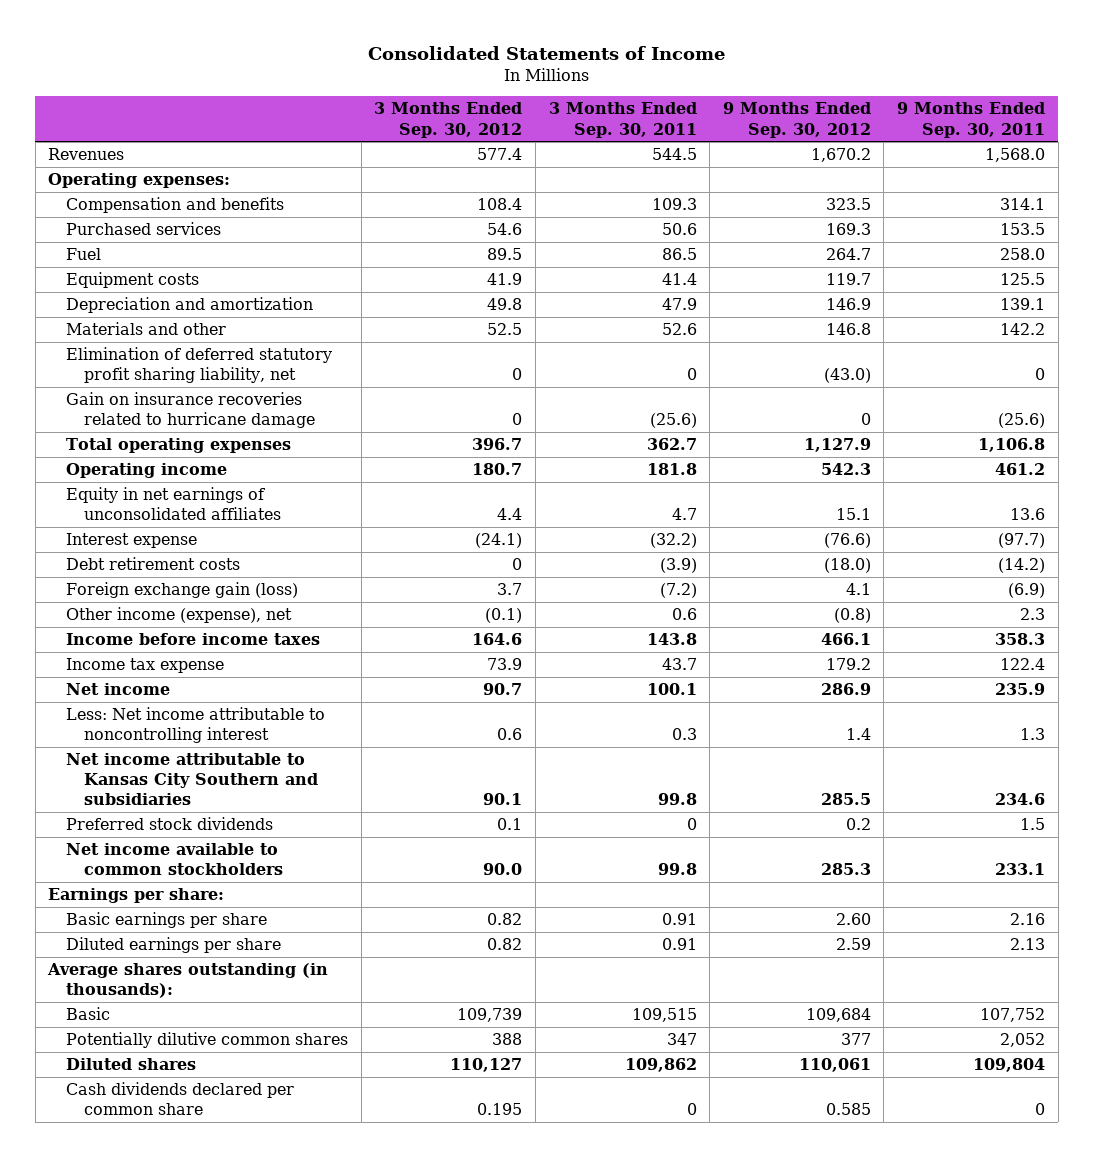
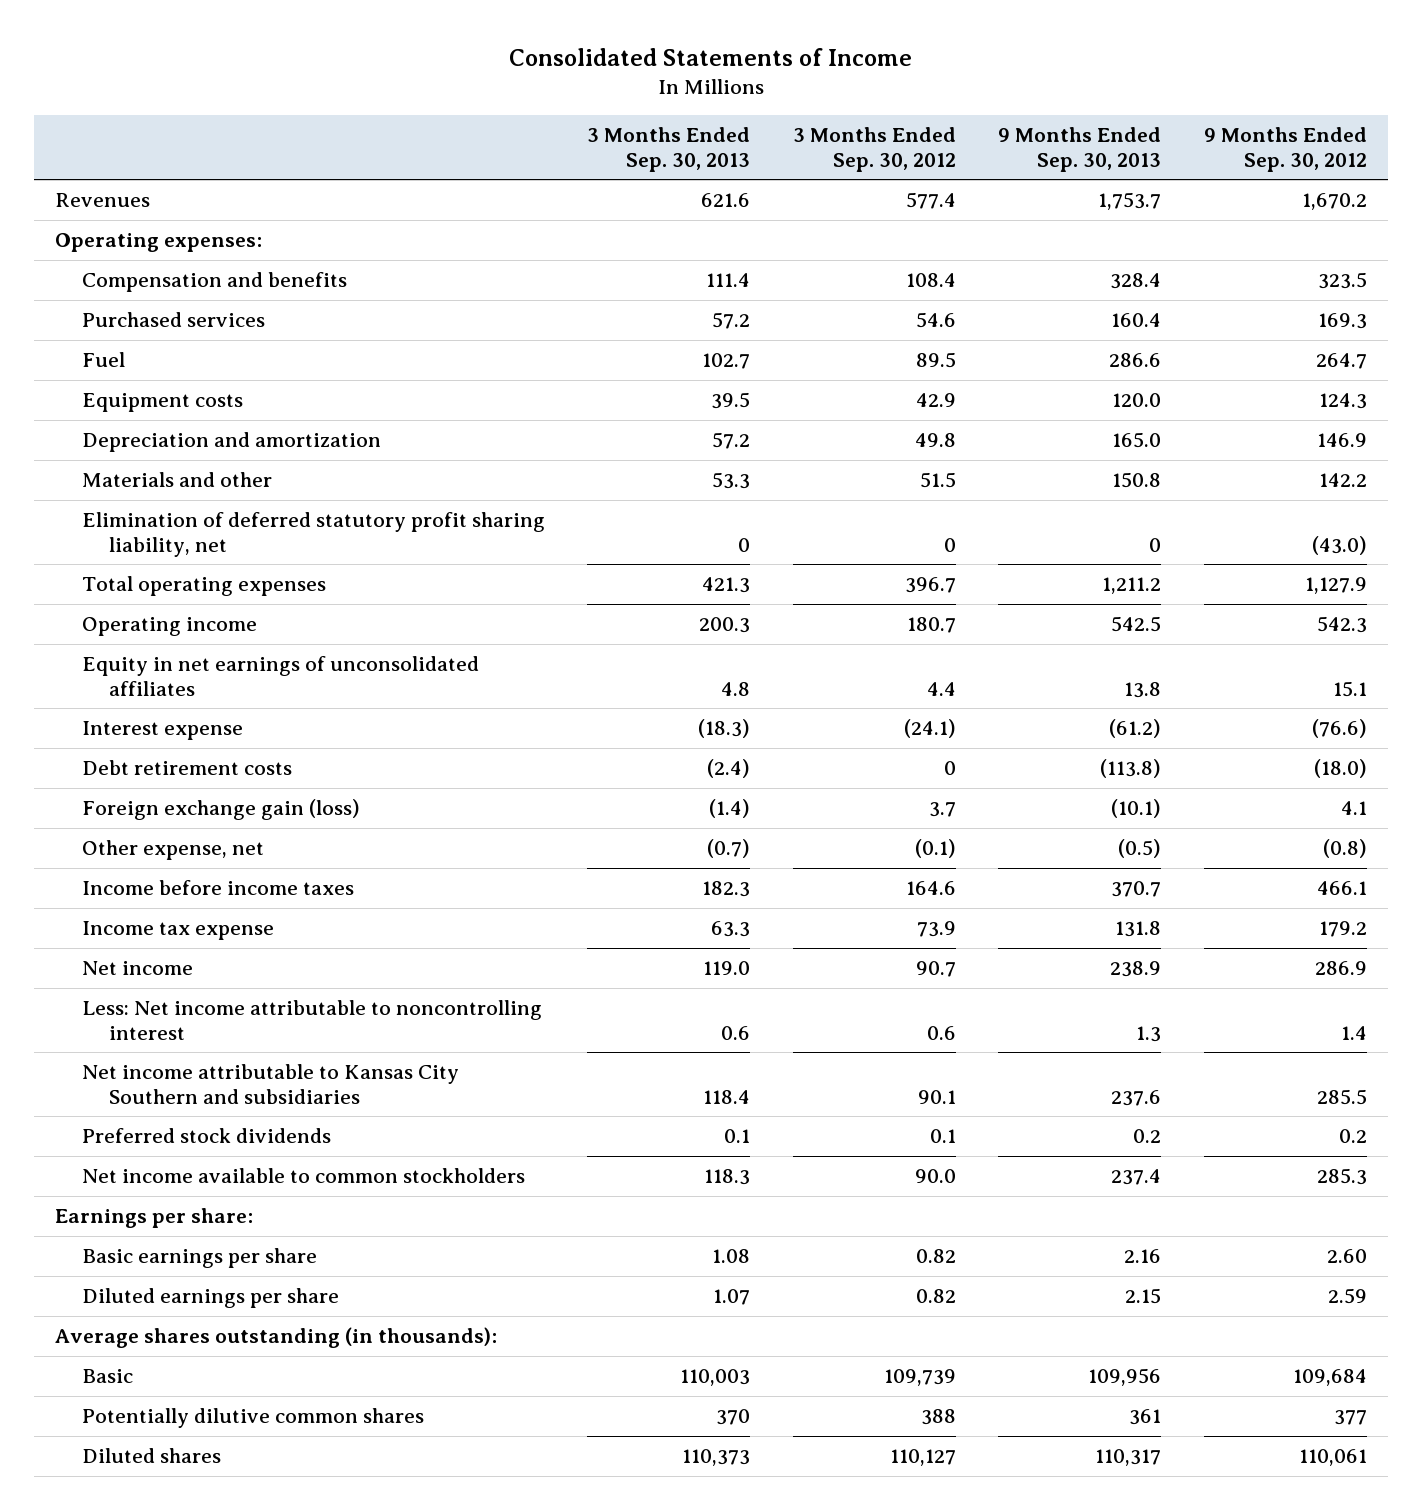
[548,102,697,138] 3 Months Ended Sep. 30, 2011 -> none
[896,102,1045,138] 9 Months Ended Sep. 30, 2011 -> none
none -> [587,127,751,172] 3 Months Ended Sep. 30, 2013
none -> [998,127,1162,172] 9 Months Ended Sep. 30, 2013
[487,273,523,286] 41.9 -> [915,393,956,408] 42.9
[825,273,871,286] 119.7 -> [1318,393,1367,410] 124.3
[487,323,523,336] 52.5 -> [919,472,956,489] 51.5
[825,323,871,336] 146.8 -> [1318,473,1367,488] 142.2
[66,392,316,429] Gain on insurance recoveries related to hurricane damage -> none
[66,607,293,624] Other income (expense), net -> [81,840,264,861] Other expense, net
[66,1082,295,1116] Cash dividends declared per common share -> none

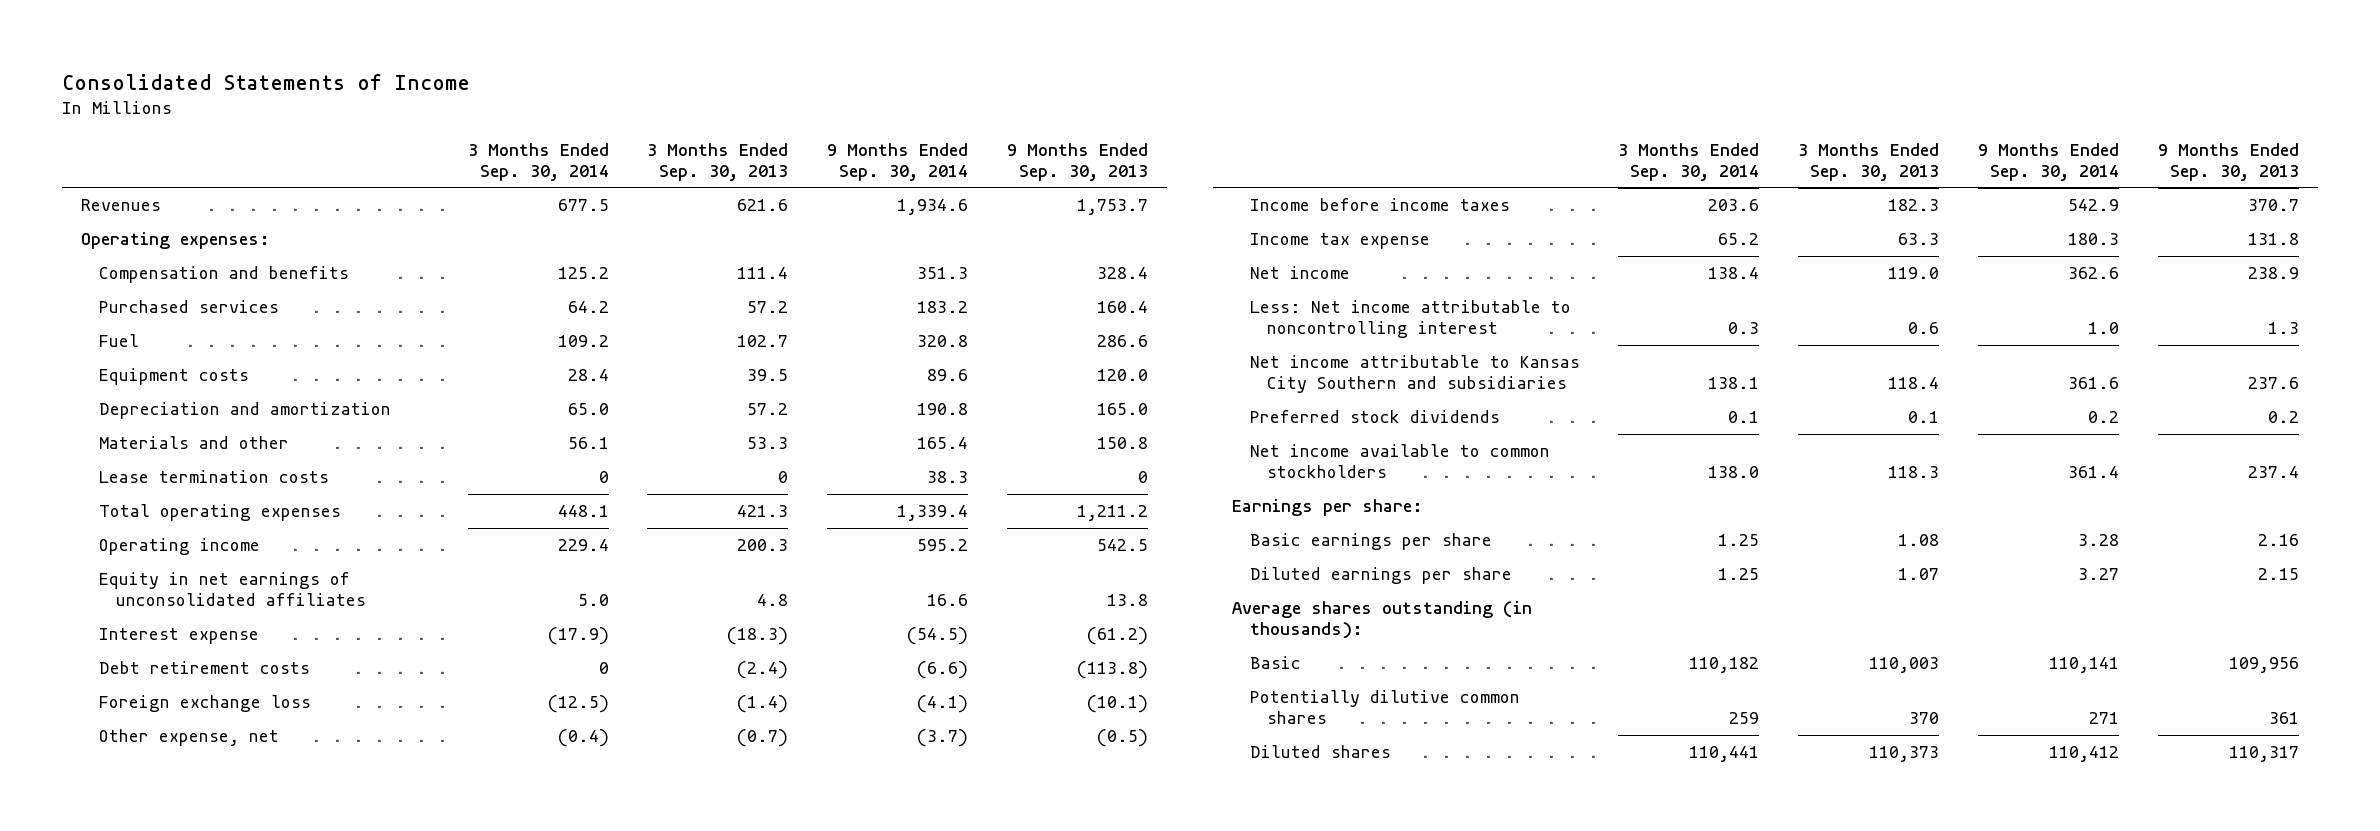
[792,127,956,172] 3 Months Ended Sep. 30, 2012 -> none
[1203,127,1367,172] 9 Months Ended Sep. 30, 2012 -> none
none -> [467,142,609,181] 3 Months Ended Sep. 30, 2014
none -> [827,142,969,181] 9 Months Ended Sep. 30, 2014
[81,512,545,557] Elimination of deferred statutory profit sharing liability, net -> none
none -> [98,470,329,484] Lease termination costs
[81,799,360,821] Foreign exchange gain (loss) -> [98,695,311,713] Foreign exchange loss

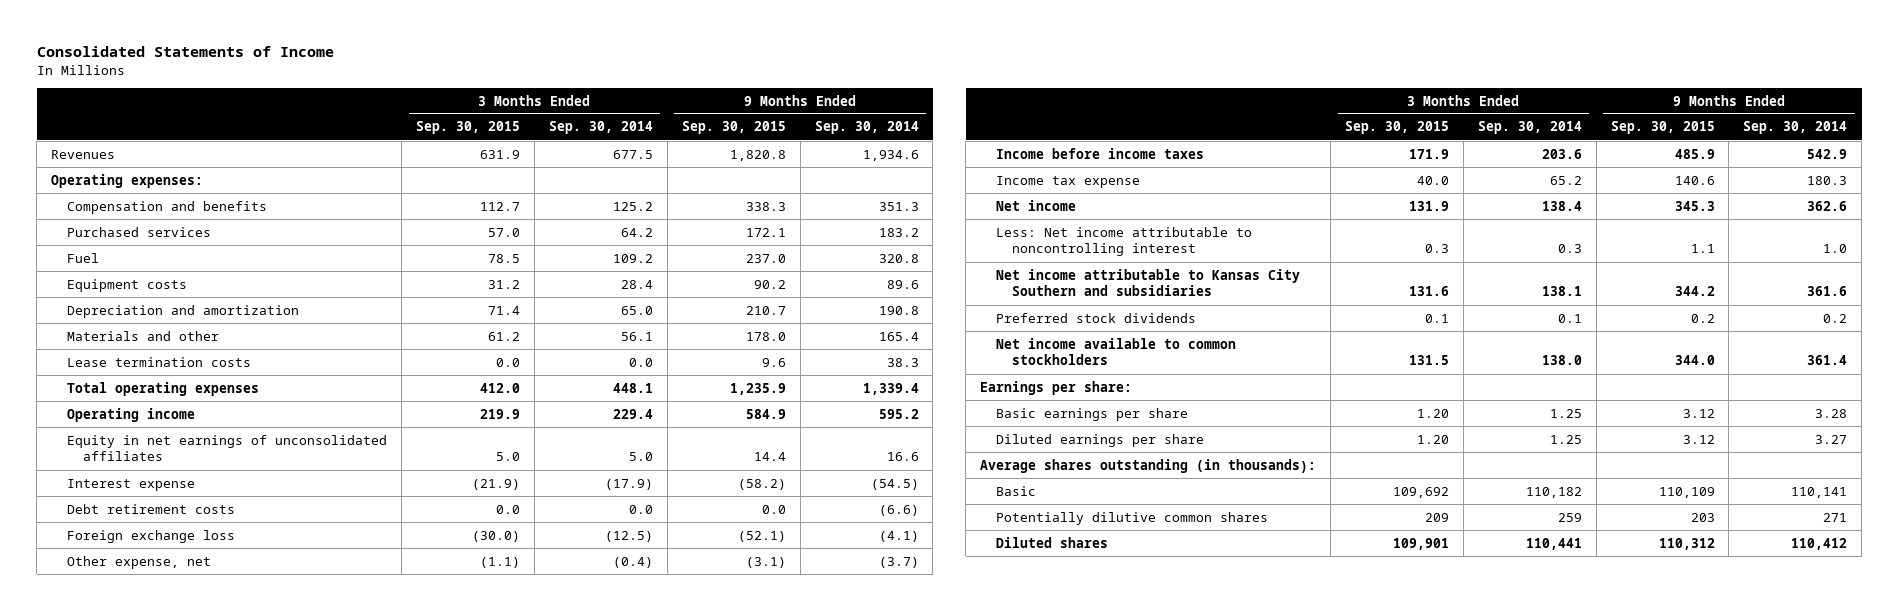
[647,142,789,181] 3 Months Ended Sep. 30, 2013 -> none
[1007,142,1149,181] 9 Months Ended Sep. 30, 2013 -> none
none -> [416,121,521,135] Sep. 30, 2015
none -> [681,121,786,135] Sep. 30, 2015
[598,471,609,484] 0 -> [628,357,653,367] 0.0
[598,662,609,675] 0 -> [628,504,653,514] 0.0

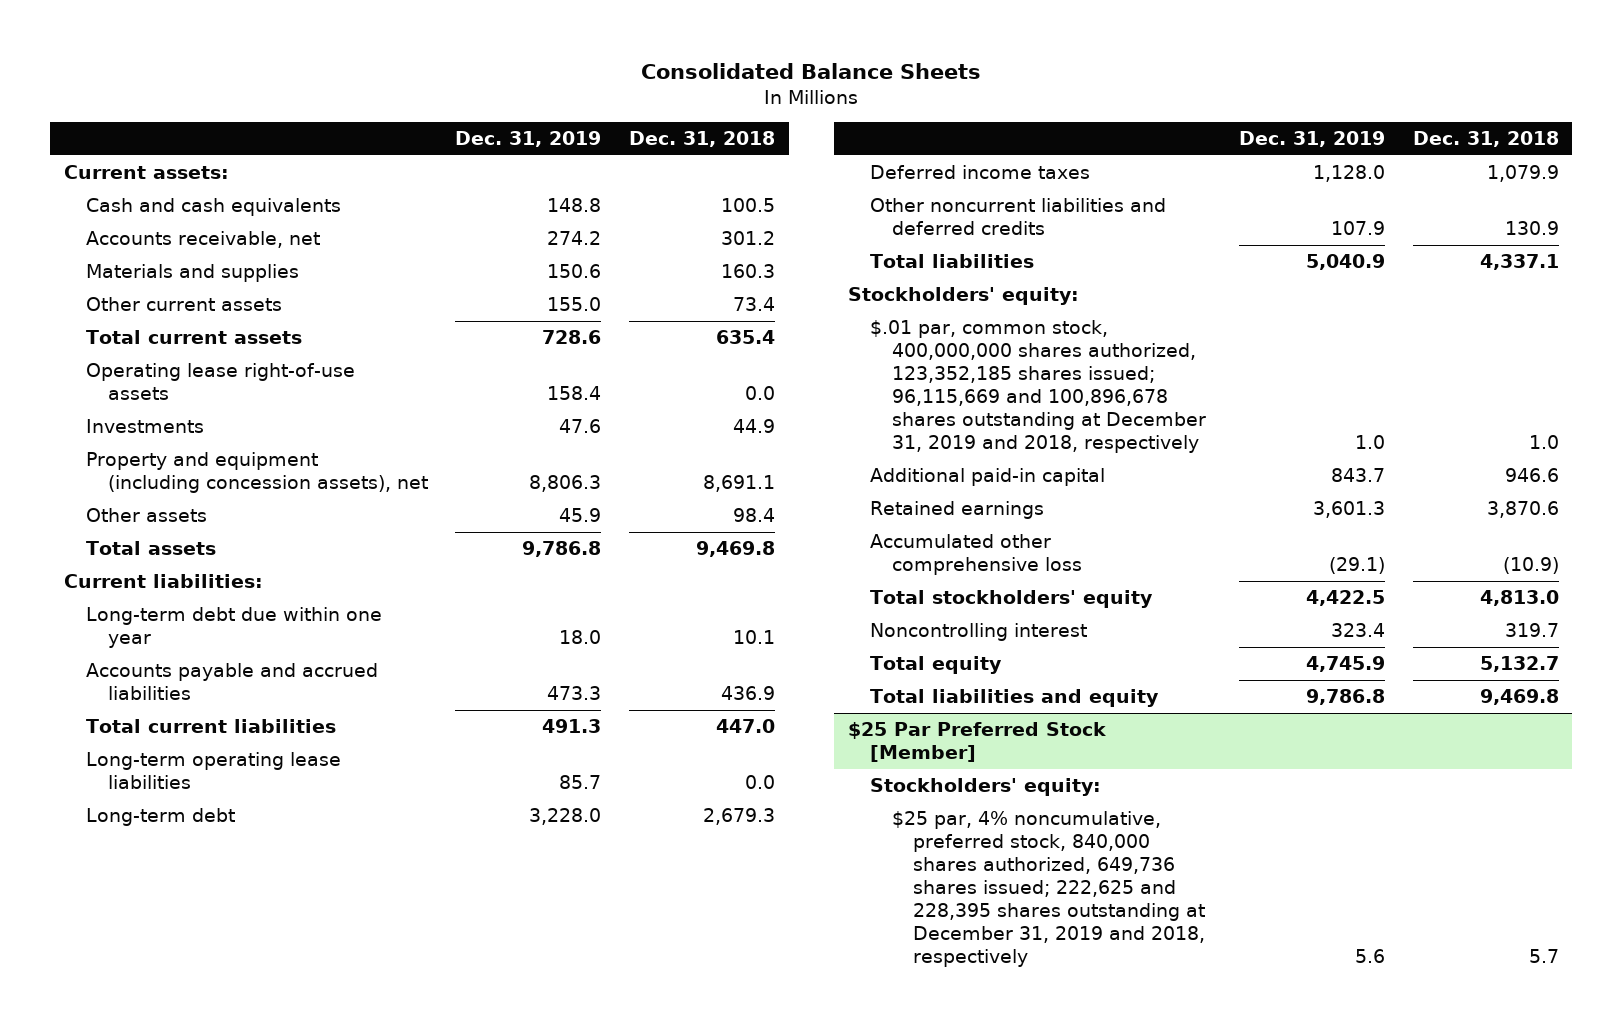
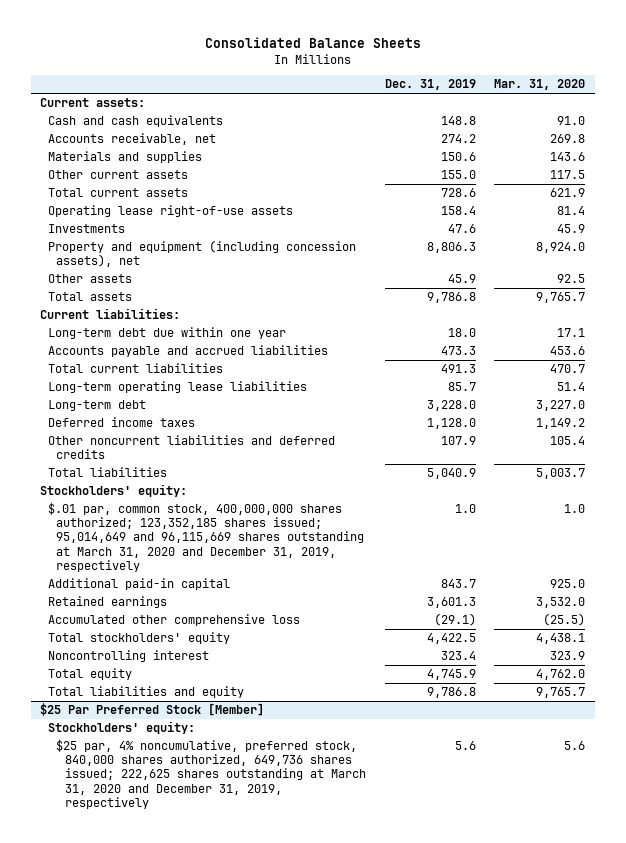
[628,131,775,148] Dec. 31, 2018 -> none
none -> [494,79,586,91] Mar. 31, 2020
[869,320,1206,453] $.01 par, common stock, 400,000,000 shares authorized, 123,352,185 shares issued; 96,115,669 and 100,896,678 shares outstanding at December 31, 2019 and 2018, respectively -> [48,502,365,572] $.01 par, common stock, 400,000,000 shares authorized; 123,352,185 shares issued; 95,014,649 and 96,115,669 shares outstanding at March 31, 2020 and December 31, 2019, respectively
[891,811,1206,967] $25 par, 4% noncumulative, preferred stock, 840,000 shares authorized, 649,736 shares issued; 222,625 and 228,395 shares outstanding at December 31, 2019 and 2018, respectively -> [56,739,366,809] $25 par, 4% noncumulative, preferred stock, 840,000 shares authorized, 649,736 shares issued; 222,625 shares outstanding at March 31, 2020 and December 31, 2019, respectively

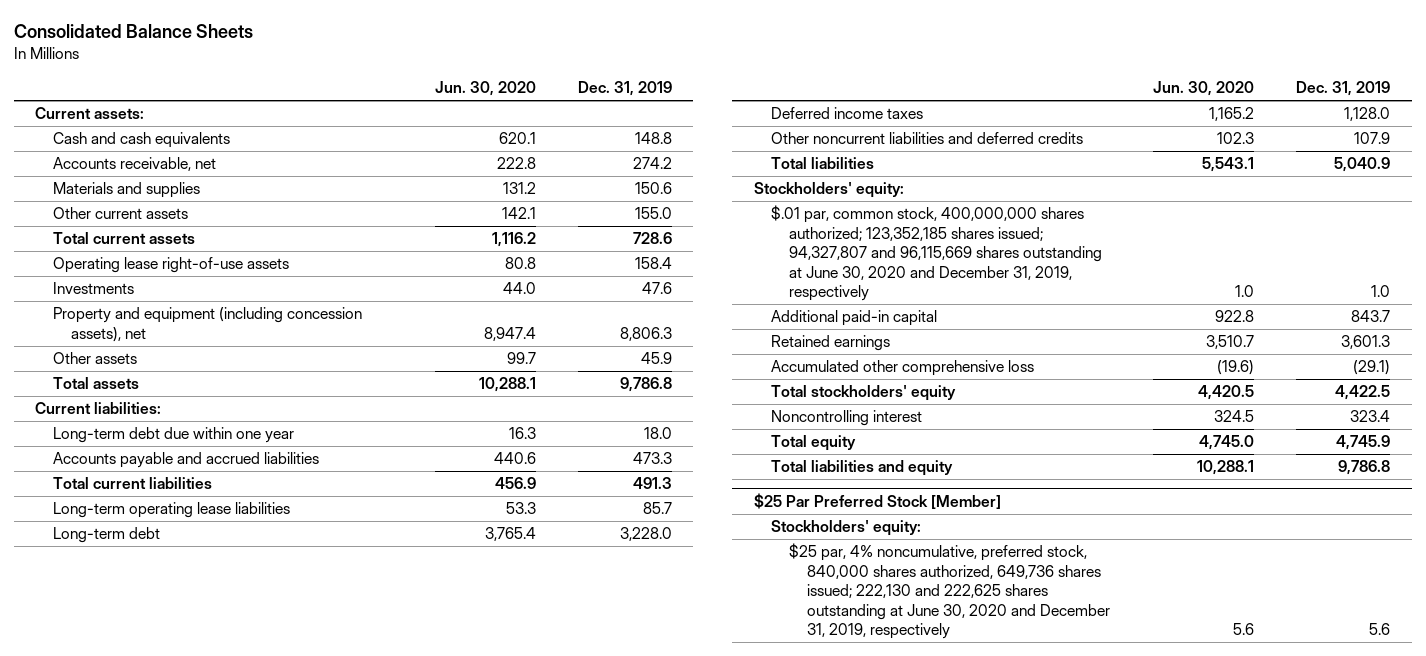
[494,79,586,91] Mar. 31, 2020 -> none
none -> [434,81,536,97] Jun. 30, 2020
[48,502,365,572] $.01 par, common stock, 400,000,000 shares authorized; 123,352,185 shares issued; 95,014,649 and 96,115,669 shares outstanding at March 31, 2020 and December 31, 2019, respectively -> [771,205,1103,301] $.01 par, common stock, 400,000,000 shares authorized; 123,352,185 shares issued; 94,327,807 and 96,115,669 shares outstanding at June 30, 2020 and December 31, 2019, respectively
[56,739,366,809] $25 par, 4% noncumulative, preferred stock, 840,000 shares authorized, 649,736 shares issued; 222,625 shares outstanding at March 31, 2020 and December 31, 2019, respectively -> [789,543,1111,639] $25 par, 4% noncumulative, preferred stock, 840,000 shares authorized, 649,736 shares issued; 222,130 and 222,625 shares outstanding at June 30, 2020 and December 31, 2019, respectively

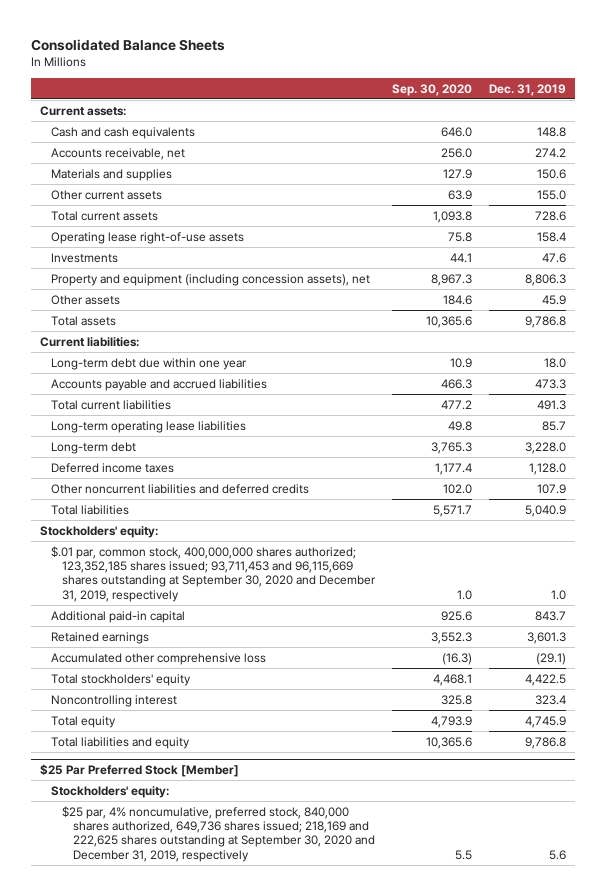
[434,81,536,97] Jun. 30, 2020 -> none
none -> [391,83,472,96] Sep. 30, 2020
[771,205,1103,301] $.01 par, common stock, 400,000,000 shares authorized; 123,352,185 shares issued; 94,327,807 and 96,115,669 shares outstanding at June 30, 2020 and December 31, 2019, respectively -> [50,545,376,602] $.01 par, common stock, 400,000,000 shares authorized; 123,352,185 shares issued; 93,711,453 and 96,115,669 shares outstanding at September 30, 2020 and December 31, 2019, respectively
[789,543,1111,639] $25 par, 4% noncumulative, preferred stock, 840,000 shares authorized, 649,736 shares issued; 222,130 and 222,625 shares outstanding at June 30, 2020 and December 31, 2019, respectively -> [61,805,375,862] $25 par, 4% noncumulative, preferred stock, 840,000 shares authorized, 649,736 shares issued; 218,169 and 222,625 shares outstanding at September 30, 2020 and December 31, 2019, respectively

